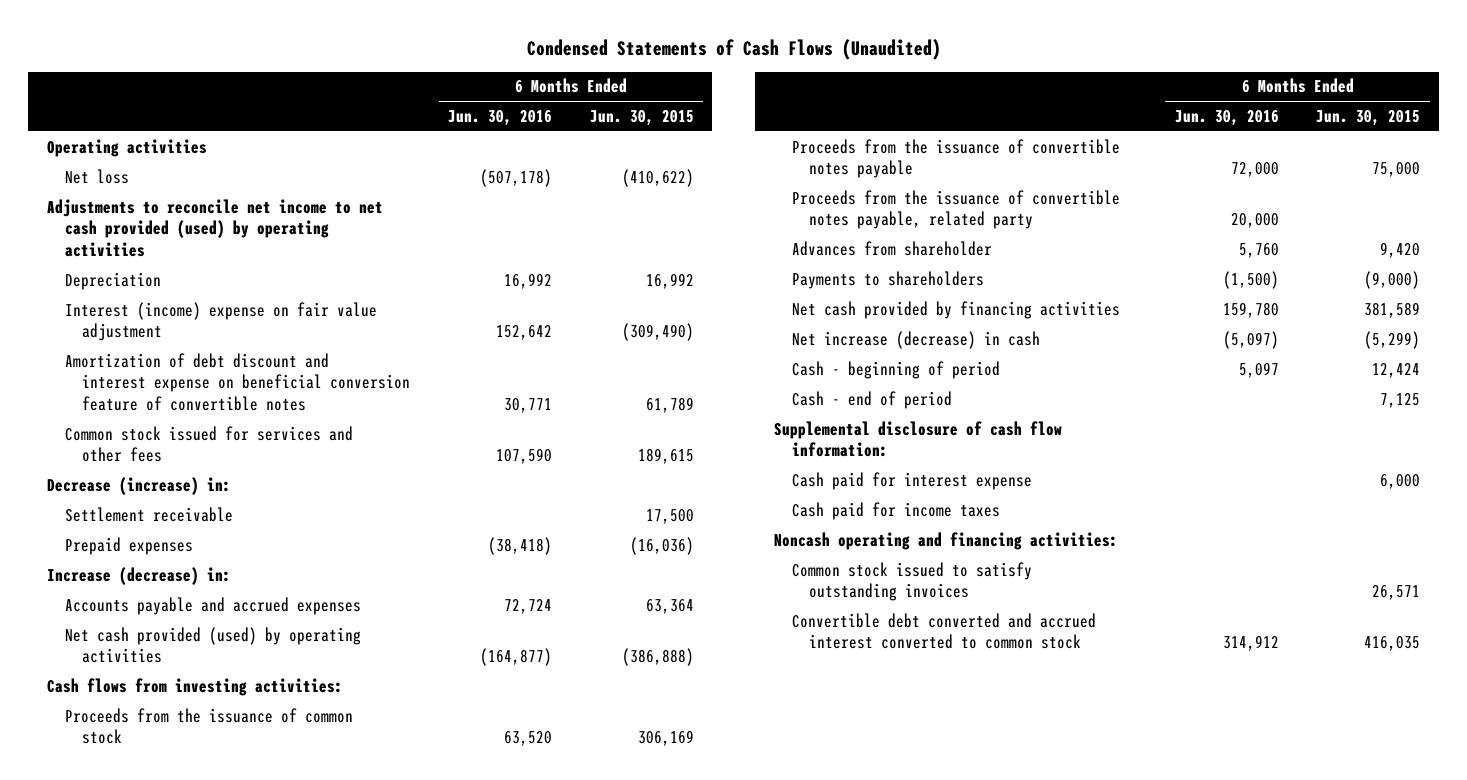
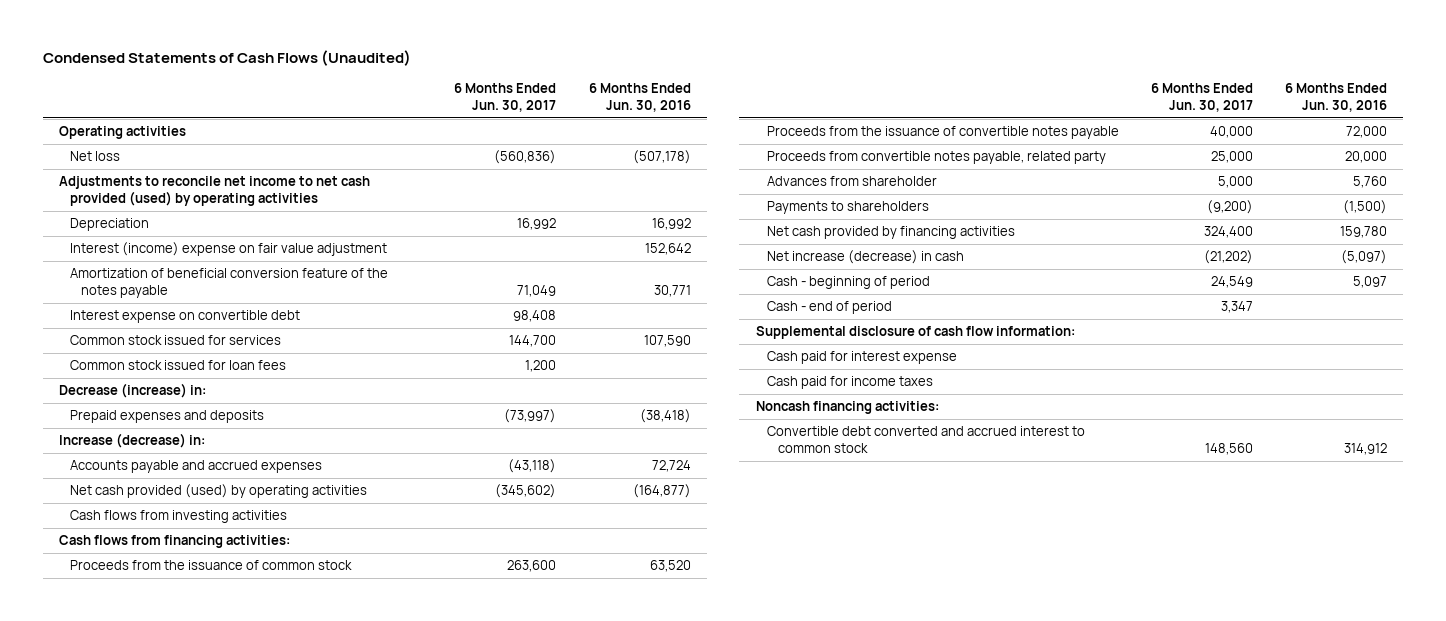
[589,110,694,127] Jun. 30, 2015 -> none
none -> [454,83,557,113] 6 Months Ended Jun. 30, 2017
[64,352,411,411] Amortization of debt discount and interest expense on beneficial conversion feature of convertible notes -> [69,268,388,299] Amortization of beneficial conversion feature of the notes payable
none -> [69,310,300,324] Interest expense on convertible debt
[64,425,353,463] Common stock issued for services and other fees -> [69,335,281,346] Common stock issued for services
none -> [69,360,286,371] Common stock issued for loan fees
[64,506,233,522] Settlement receivable -> none
[64,536,193,555] Prepaid expenses -> [69,410,264,424] Prepaid expenses and deposits
[46,677,343,696] Cash flows from investing activities: -> [69,510,287,524] Cash flows from investing activities
none -> [58,535,290,549] Cash flows from financing activities:
[791,189,1120,230] Proceeds from the issuance of convertible notes payable, related party -> [766,151,1106,165] Proceeds from convertible notes payable, related party
[791,561,1032,602] Common stock issued to satisfy outstanding invoices -> none
[773,531,1118,550] Noncash operating and financing activities: -> [755,401,939,415] Noncash financing activities:
[791,612,1096,650] Convertible debt converted and accrued interest converted to common stock -> [766,426,1085,454] Convertible debt converted and accrued interest to common stock

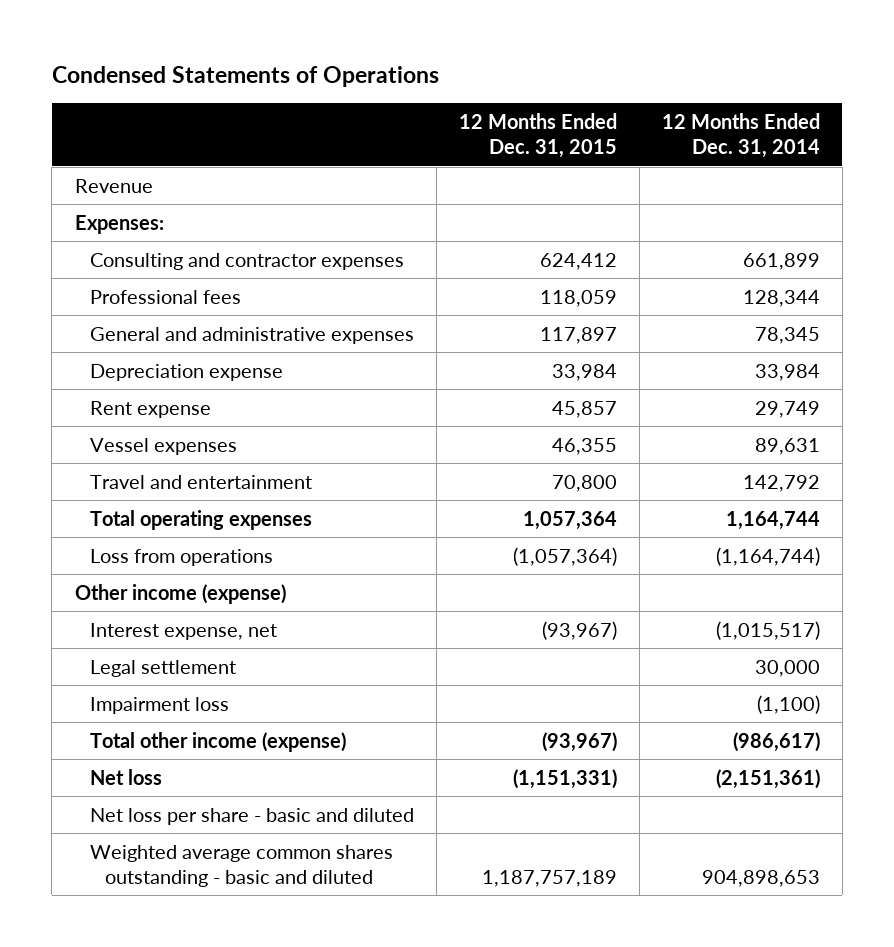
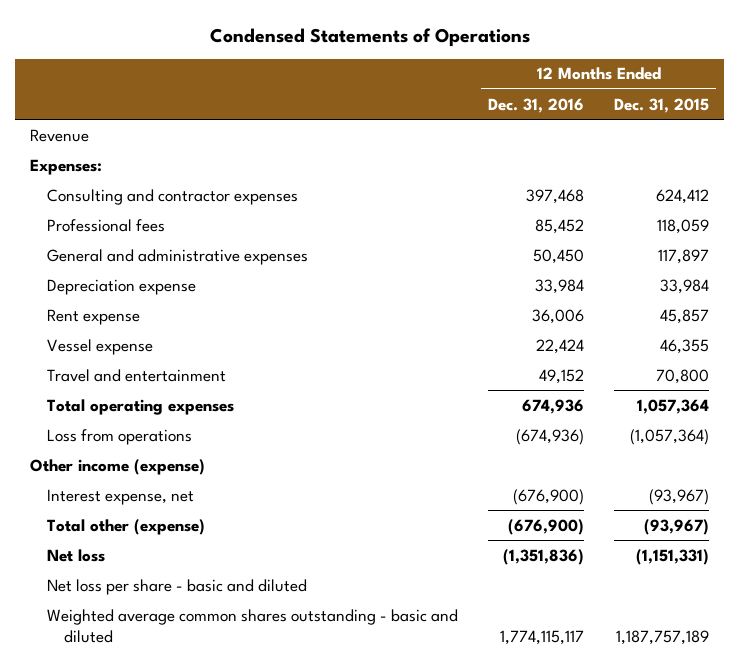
[661,113,820,159] 12 Months Ended Dec. 31, 2014 -> none
none -> [488,97,585,113] Dec. 31, 2016
[89,437,237,455] Vessel expenses -> [47,338,154,355] Vessel expense
[89,659,236,677] Legal settlement -> none
[89,696,229,714] Impairment loss -> none
[89,731,346,752] Total other income (expense) -> [47,518,206,535] Total other (expense)

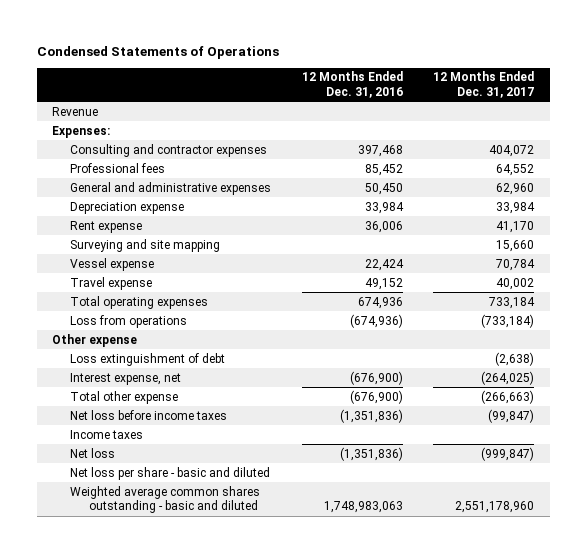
[613,97,709,113] Dec. 31, 2015 -> none
none -> [433,71,535,98] 12 Months Ended Dec. 31, 2017
none -> [70,238,221,252] Surveying and site mapping
[47,368,227,382] Travel and entertainment -> [70,276,153,290] Travel expense
[30,458,206,475] Other income (expense) -> [52,333,138,347] Other expense
none -> [70,352,226,366] Loss extinguishment of debt
[47,518,206,535] Total other (expense) -> [70,390,179,404] Total other expense
none -> [70,409,228,420] Net loss before income taxes
none -> [70,429,144,439] Income taxes
[500,629,585,645] 1,774,115,117 -> [323,501,403,514] 1,748,983,063

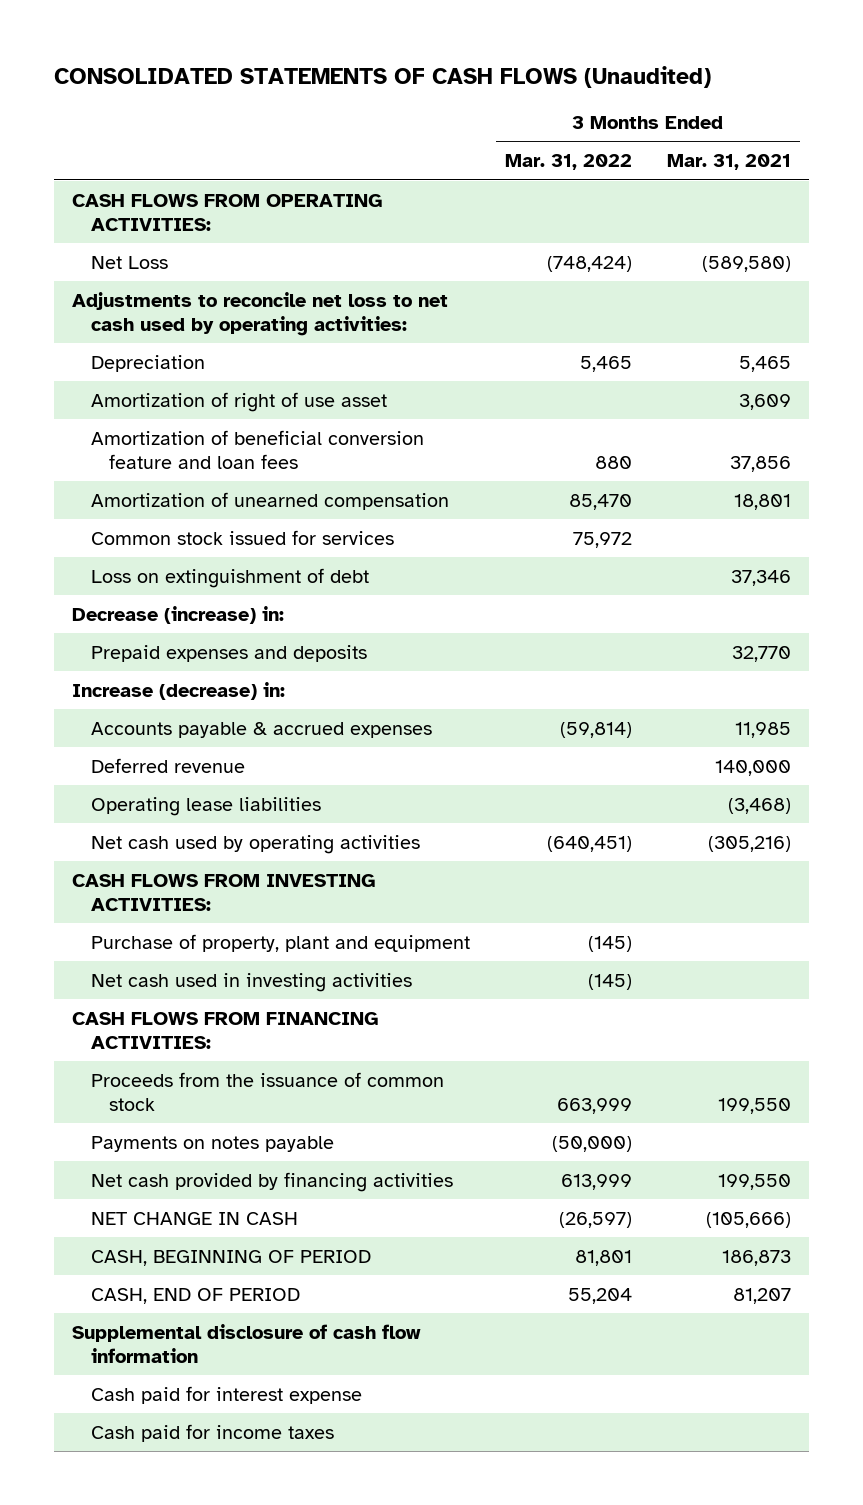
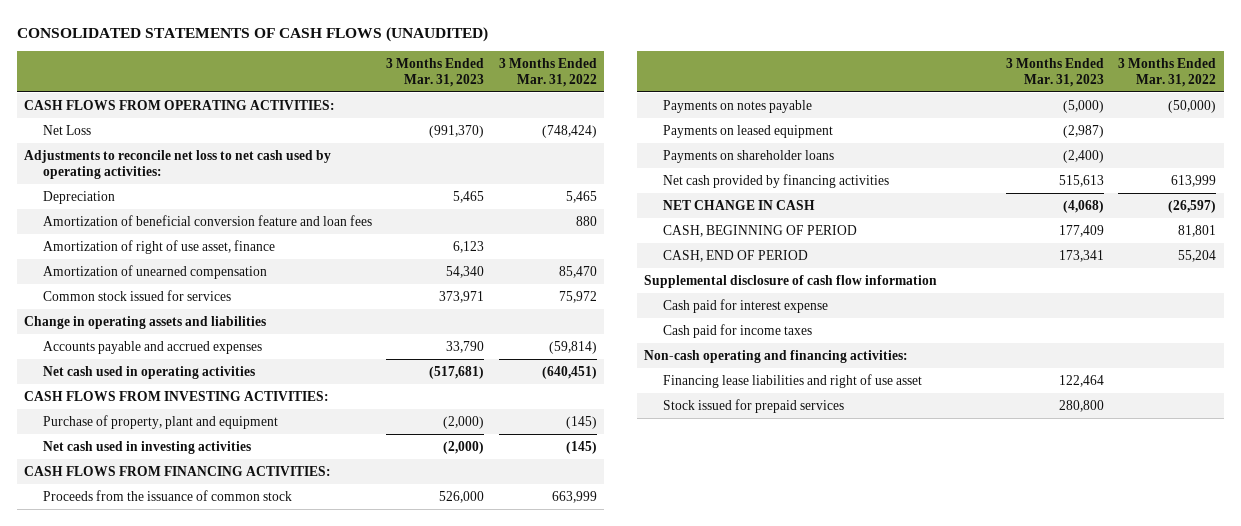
[54,66,712,89] CONSOLIDATED STATEMENTS OF CASH FLOWS (Unaudited) -> [17,26,489,42] CONSOLIDATED STATEMENTS OF CASH FLOWS (UNAUDITED)
[667,154,792,171] Mar. 31, 2021 -> none
none -> [386,57,485,87] 3 Months Ended Mar. 31, 2023
[90,391,387,412] Amortization of right of use asset -> none
none -> [42,239,275,254] Amortization of right of use asset, finance
[90,567,369,588] Loss on extinguishment of debt -> none
[71,605,284,624] Decrease (increase) in: -> none
[90,644,367,662] Prepaid expenses and deposits -> none
[71,681,285,700] Increase (decrease) in: -> none
[90,757,245,773] Deferred revenue -> none
[90,796,321,816] Operating lease liabilities -> none
none -> [24,315,267,329] Change in operating assets and liabilities
[90,721,432,738] Accounts payable & accrued expenses -> [42,340,262,354] Accounts payable and accrued expenses
[90,834,420,854] Net cash used by operating activities -> [42,365,255,379] Net cash used in operating activities
none -> [662,124,833,138] Payments on leased equipment
none -> [662,149,834,163] Payments on shareholder loans
none -> [644,349,909,363] Non-cash operating and financing activities:
none -> [662,373,922,388] Financing lease liabilities and right of use asset
none -> [662,398,844,413] Stock issued for prepaid services

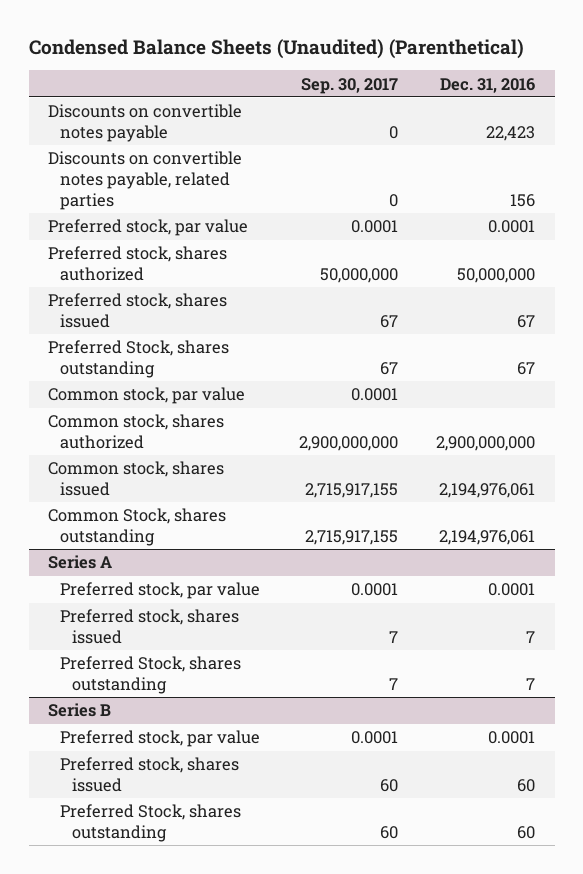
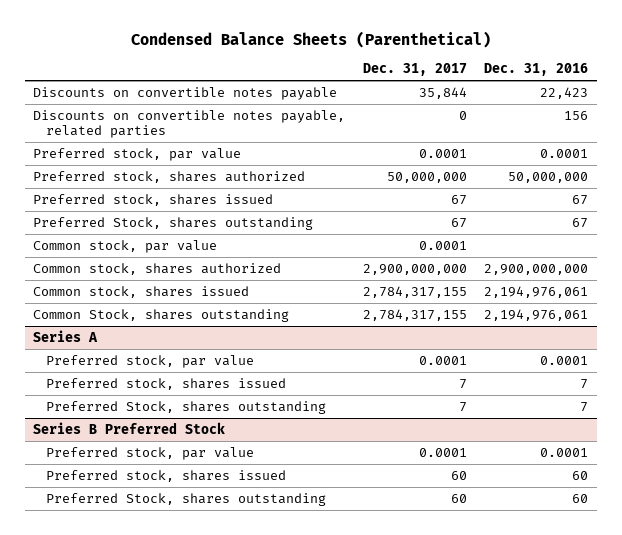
[28,38,524,59] Condensed Balance Sheets (Unaudited) (Parenthetical) -> [130,30,491,48] Condensed Balance Sheets (Parenthetical)
[300,77,398,94] Sep. 30, 2017 -> none
none -> [362,63,467,77] Dec. 31, 2017
[47,703,111,718] Series B -> [33,421,226,434] Series B Preferred Stock

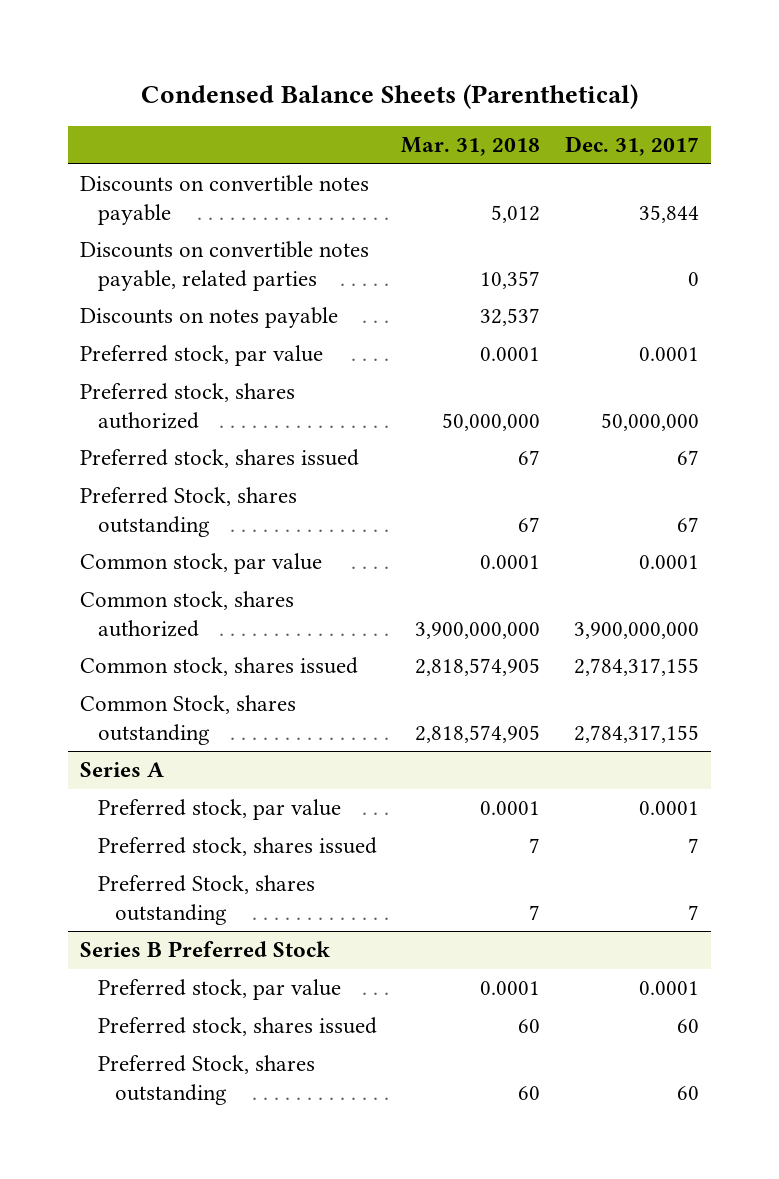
[484,63,589,77] Dec. 31, 2016 -> none
none -> [401,137,541,157] Mar. 31, 2018
none -> [80,307,339,329] Discounts on notes payable
[362,263,467,275] 2,900,000,000 -> [574,621,700,639] 3,900,000,000

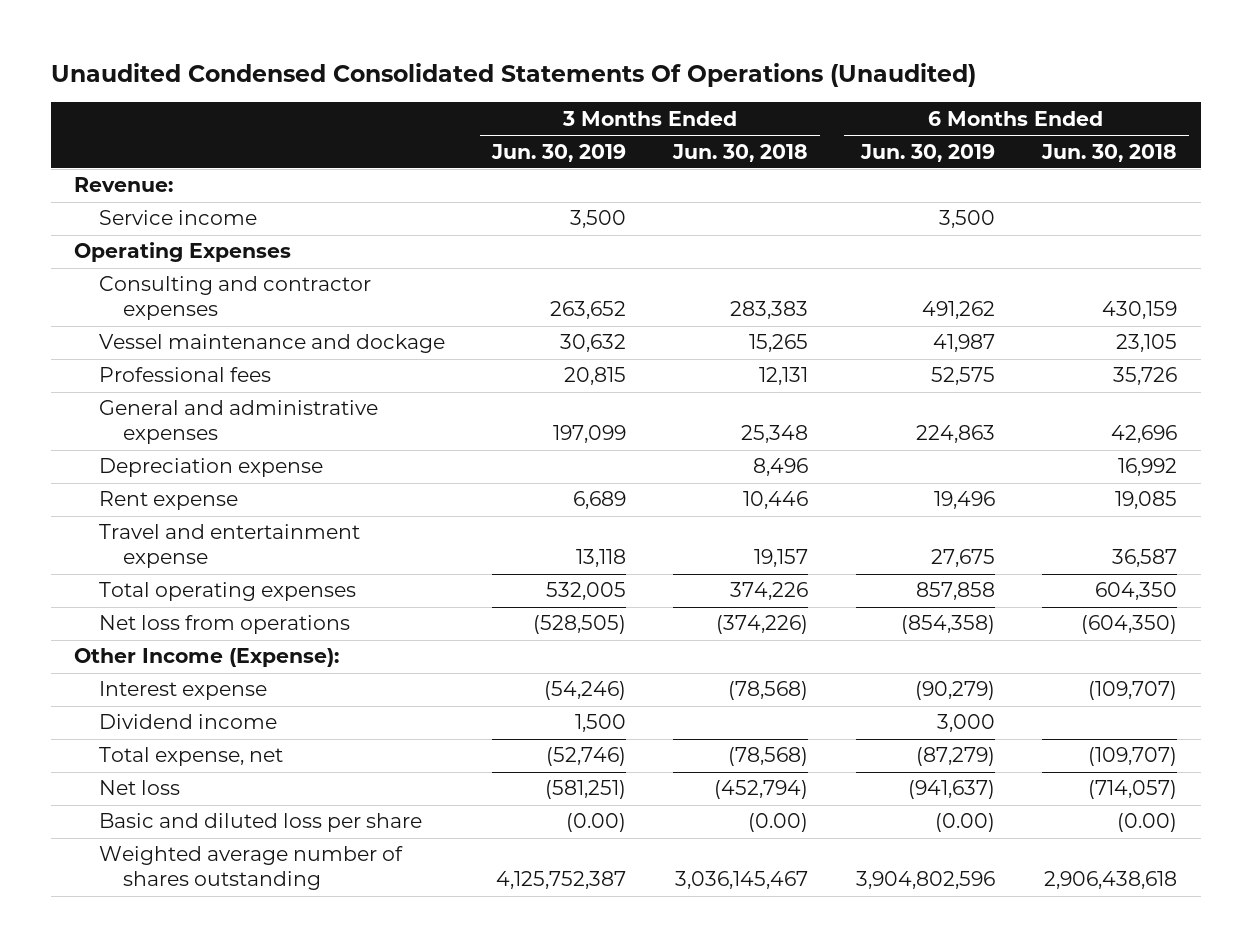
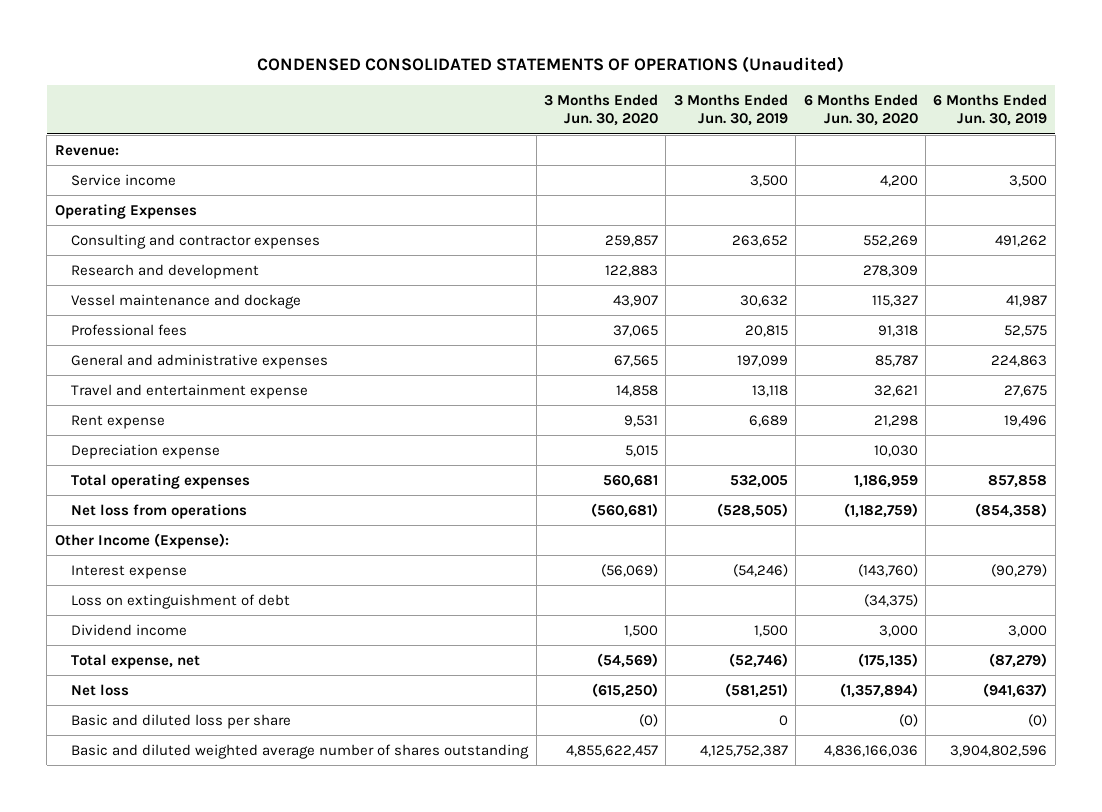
[50,63,976,88] Unaudited Condensed Consolidated Statements Of Operations (Unaudited) -> [257,56,845,74] CONDENSED CONSOLIDATED STATEMENTS OF OPERATIONS (Unaudited)
[672,143,809,162] Jun. 30, 2018 -> none
[1040,143,1177,162] Jun. 30, 2018 -> none
none -> [544,93,659,127] 3 Months Ended Jun. 30, 2020
none -> [803,93,918,127] 6 Months Ended Jun. 30, 2020
none -> [71,263,260,279] Research and development
[98,491,238,511] Rent expense -> [71,414,166,429] Rent expense
[98,458,323,478] Depreciation expense -> [71,443,221,459] Depreciation expense
none -> [71,593,291,609] Loss on extinguishment of debt
[566,813,627,833] (0.00) -> [778,714,788,726] 0
[934,813,995,833] (0.00) -> [1028,713,1048,727] (0)
[98,846,403,891] Weighted average number of shares outstanding -> [71,743,530,759] Basic and diluted weighted average number of shares outstanding

